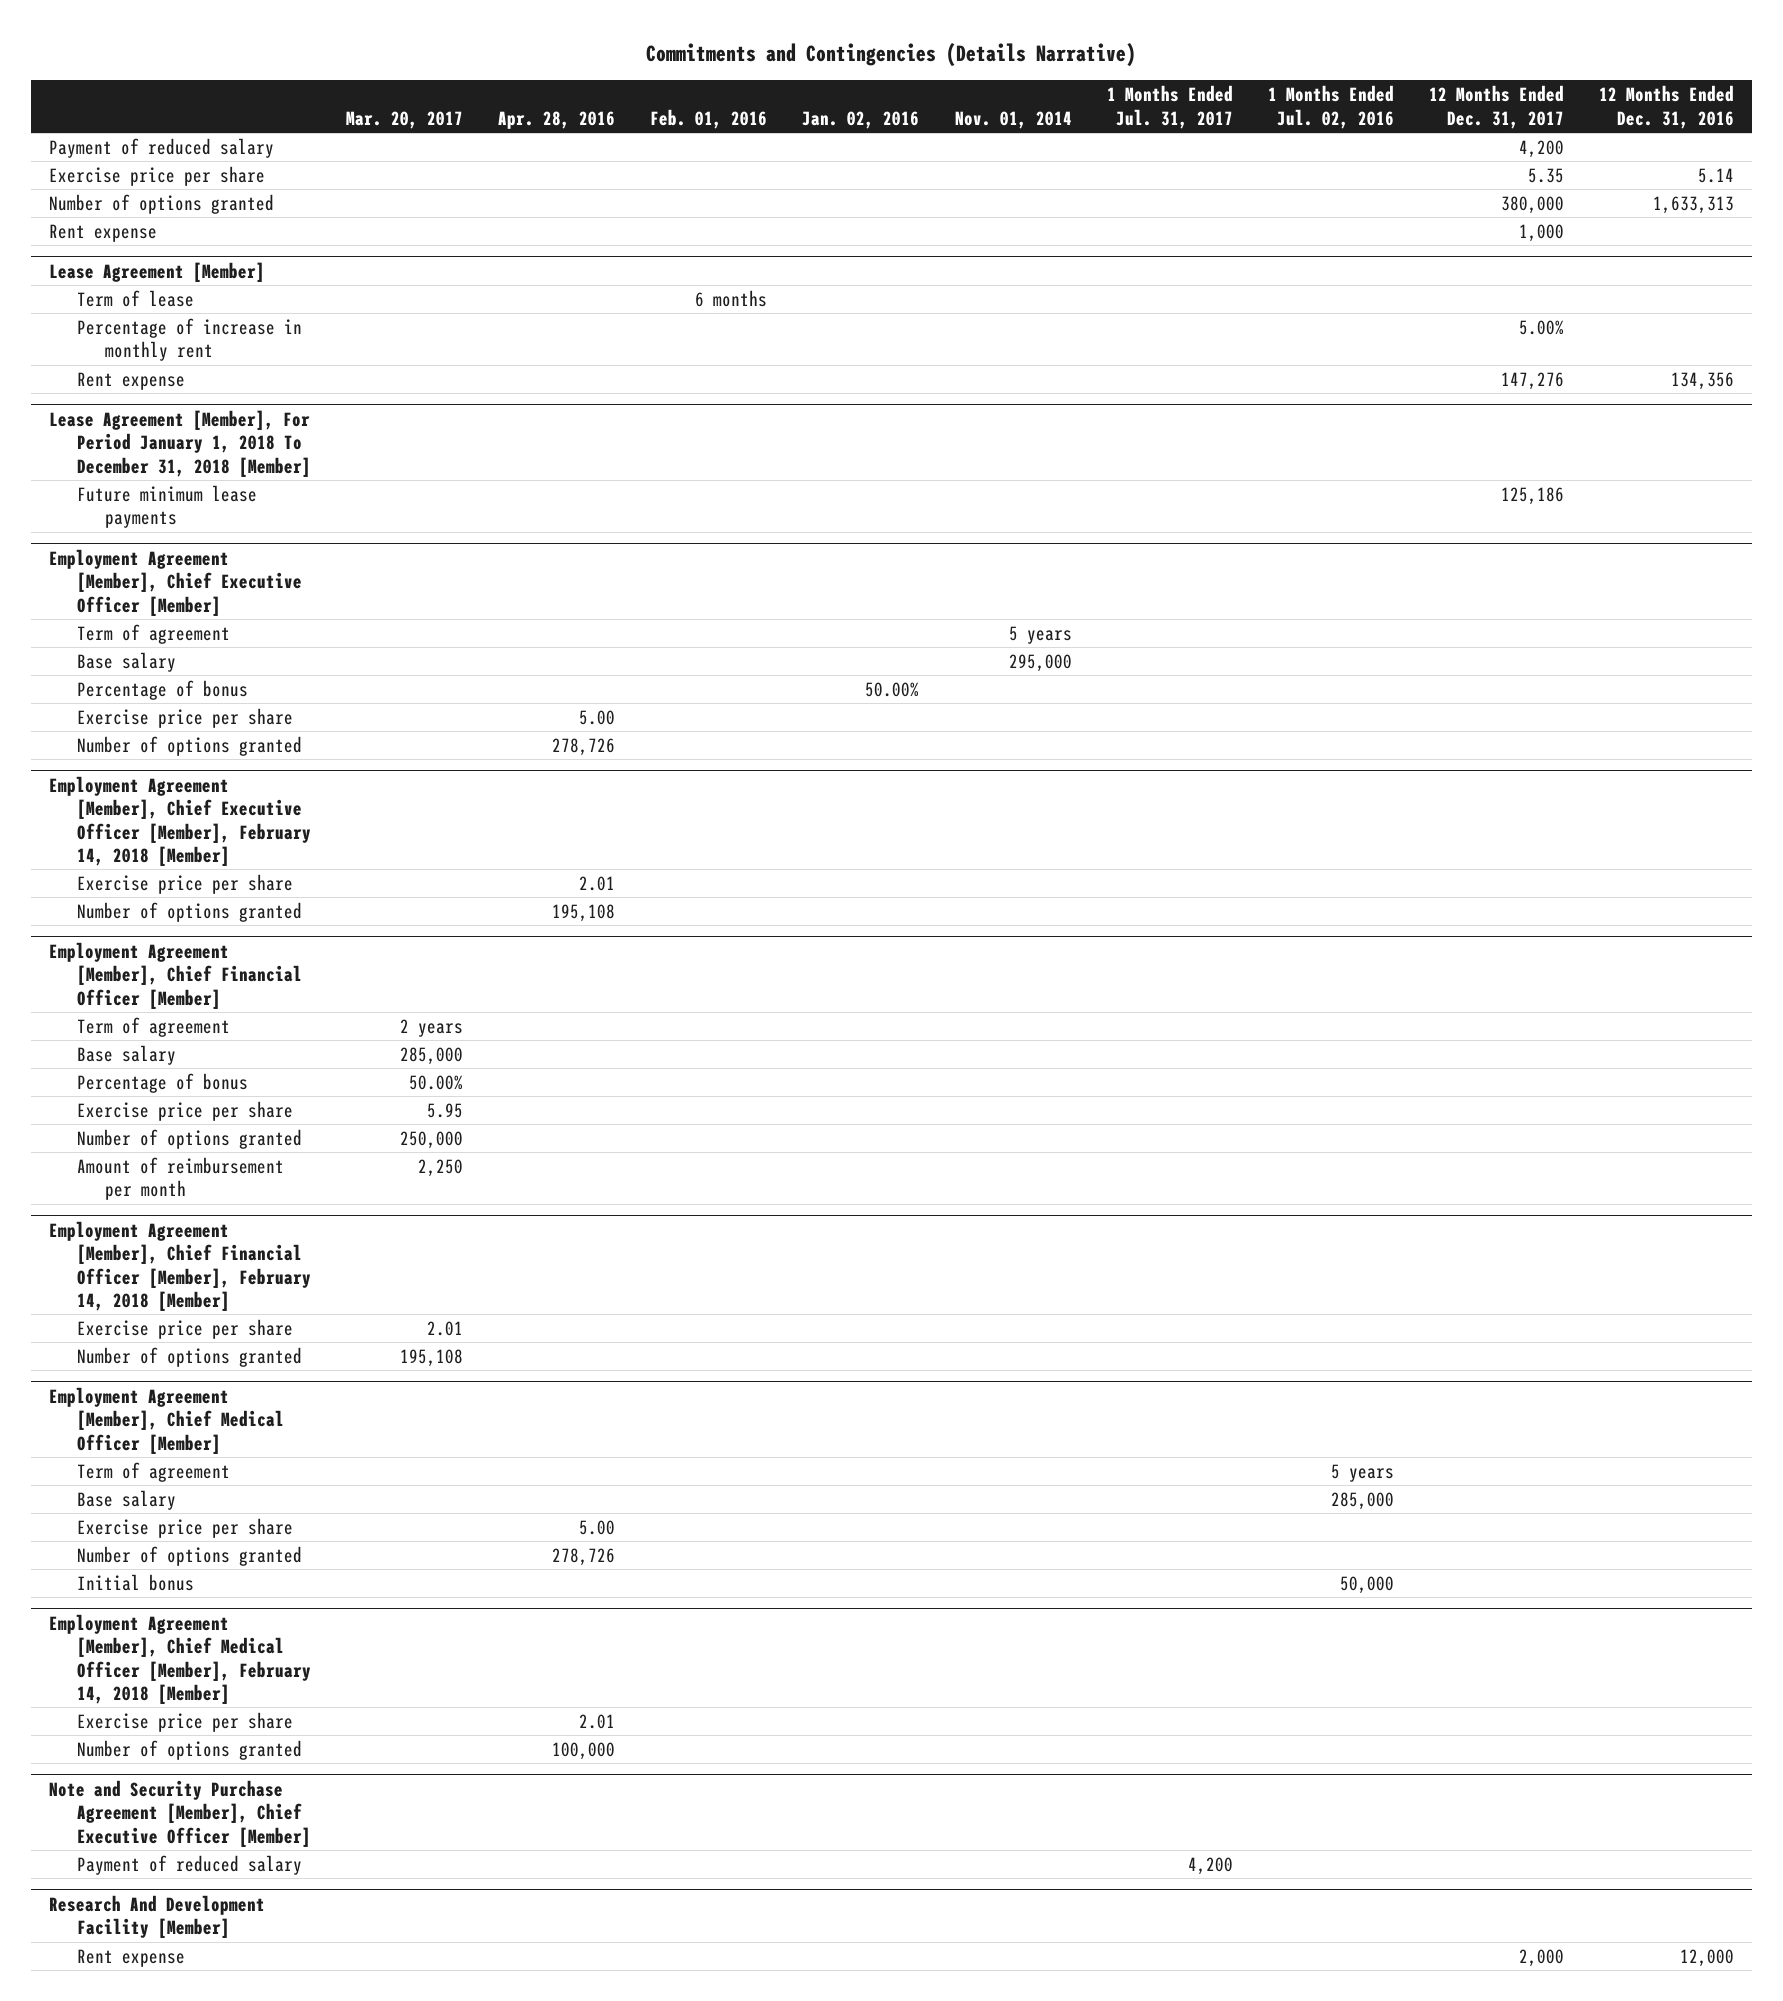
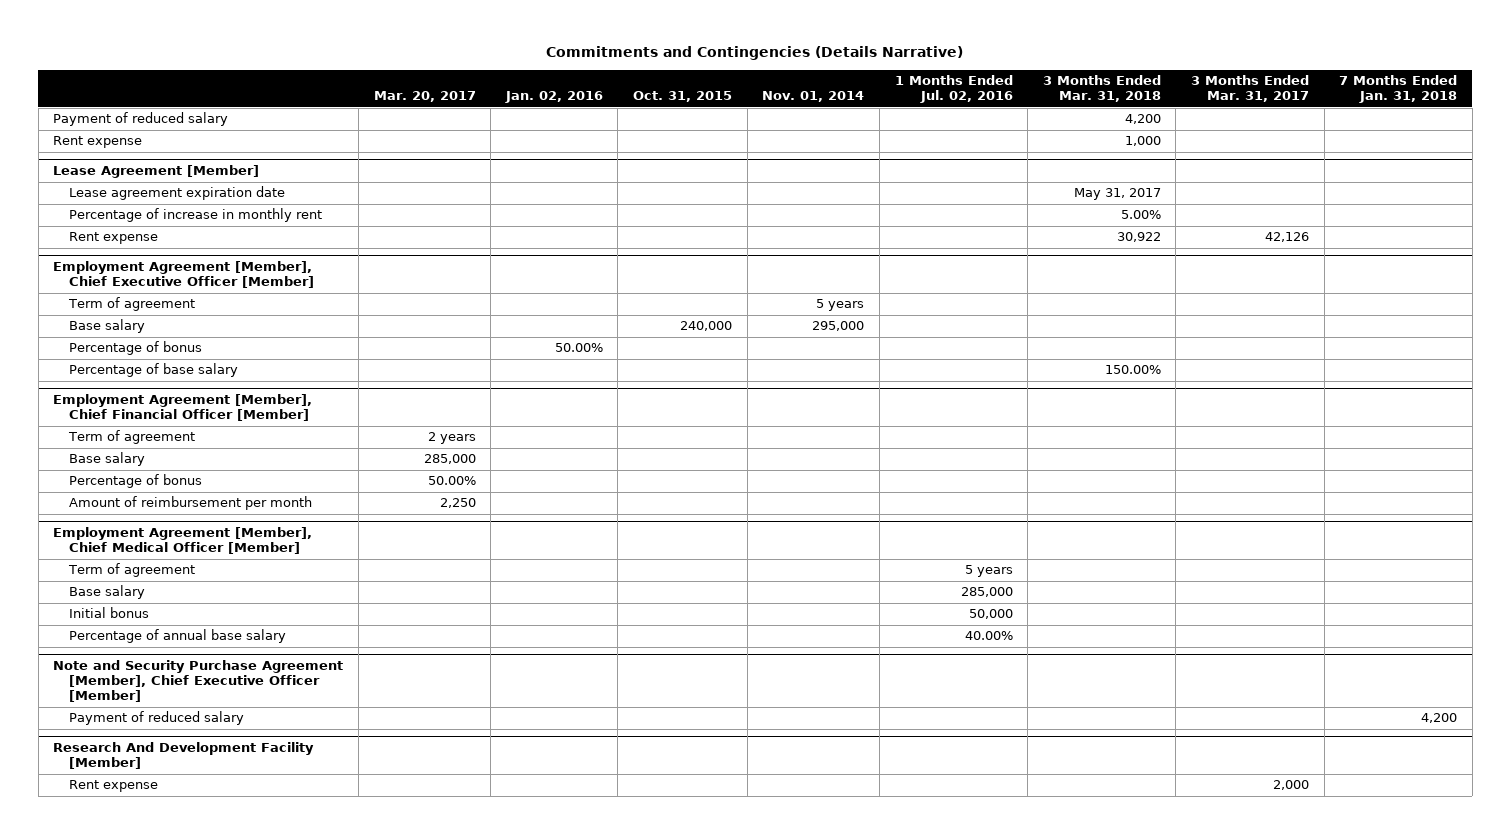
[498,110,616,129] Apr. 28, 2016 -> none
[650,108,768,129] Feb. 01, 2016 -> none
[1106,85,1233,129] 1 Months Ended Jul. 31, 2017 -> none
[1428,85,1564,129] 12 Months Ended Dec. 31, 2017 -> none
[1599,85,1735,129] 12 Months Ended Dec. 31, 2016 -> none
none -> [633,91,733,103] Oct. 31, 2015
none -> [1042,75,1161,103] 3 Months Ended Mar. 31, 2018
none -> [1191,75,1310,103] 3 Months Ended Mar. 31, 2017
none -> [1339,75,1458,104] 7 Months Ended Jan. 31, 2018
[48,165,265,186] Exercise price per share -> none
[48,193,274,214] Number of options granted -> none
[76,289,194,307] Term of lease -> none
none -> [68,186,285,201] Lease agreement expiration date
[48,409,311,477] Lease Agreement [Member], For Period January 1, 2018 To December 31, 2018 [Member] -> none
[76,484,257,529] Future minimum lease payments -> none
[76,707,293,728] Exercise price per share -> none
[76,735,302,756] Number of options granted -> none
[48,775,311,866] Employment Agreement [Member], Chief Executive Officer [Member], February 14, 2018 [Member] -> none
[76,873,293,894] Exercise price per share -> none
[76,901,302,922] Number of options granted -> none
none -> [68,363,238,378] Percentage of base salary
[76,1100,293,1121] Exercise price per share -> none
[76,1128,302,1149] Number of options granted -> none
[48,1220,311,1311] Employment Agreement [Member], Chief Financial Officer [Member], February 14, 2018 [Member] -> none
[76,1318,293,1339] Exercise price per share -> none
[76,1346,302,1367] Number of options granted -> none
[76,1517,293,1538] Exercise price per share -> none
[76,1545,302,1566] Number of options granted -> none
[48,1613,311,1704] Employment Agreement [Member], Chief Medical Officer [Member], February 14, 2018 [Member] -> none
[76,1711,293,1732] Exercise price per share -> none
[76,1739,302,1760] Number of options granted -> none
none -> [68,629,286,644] Percentage of annual base salary

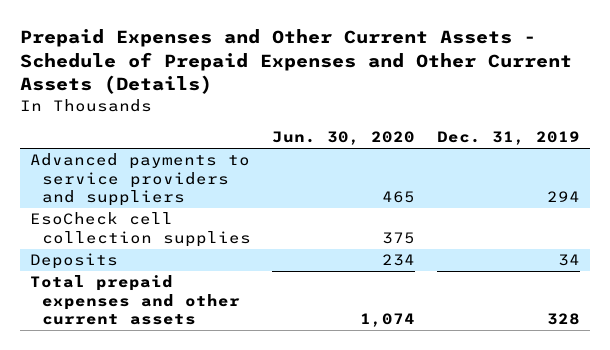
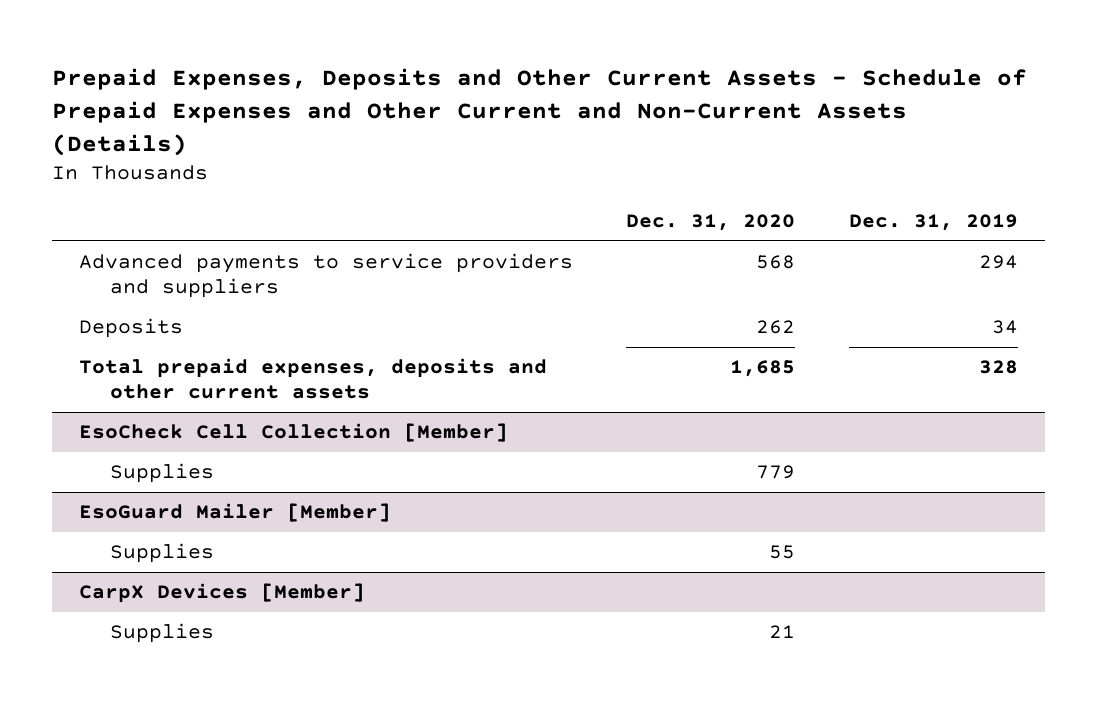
[19,29,572,95] Prepaid Expenses and Other Current Assets - Schedule of Prepaid Expenses and Other Current Assets (Details) -> [51,67,1027,156] Prepaid Expenses, Deposits and Other Current Assets - Schedule of Prepaid Expenses and Other Current and Non-Current Assets (Details)
[272,131,416,146] Jun. 30, 2020 -> none
none -> [626,214,796,232] Dec. 31, 2020
[30,212,252,247] EsoCheck cell collection supplies -> none
[30,275,241,326] Total prepaid expenses and other current assets -> [78,358,547,399] Total prepaid expenses, deposits and other current assets
none -> [78,423,508,443] EsoCheck Cell Collection [Member]
none -> [109,463,214,484] Supplies
none -> [78,503,391,523] EsoGuard Mailer [Member]
none -> [109,543,214,564] Supplies
none -> [78,583,365,604] CarpX Devices [Member]
none -> [109,623,214,644] Supplies

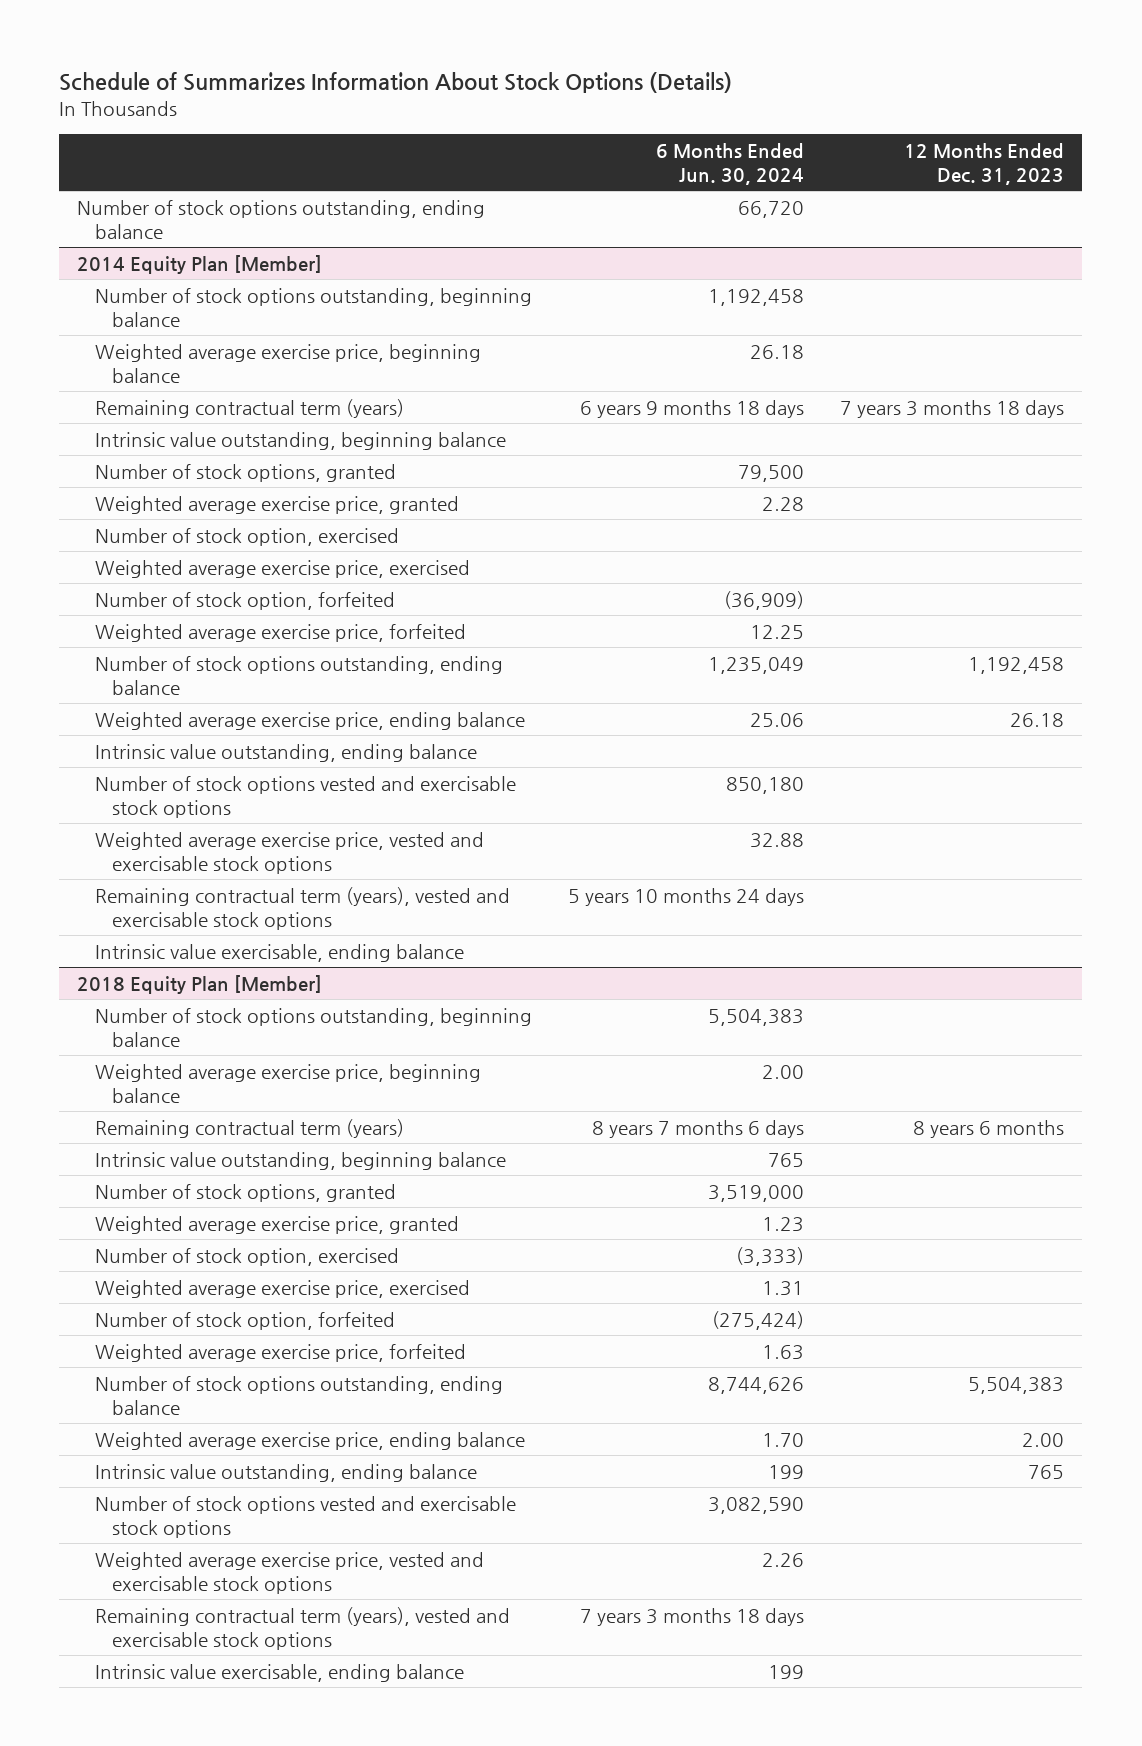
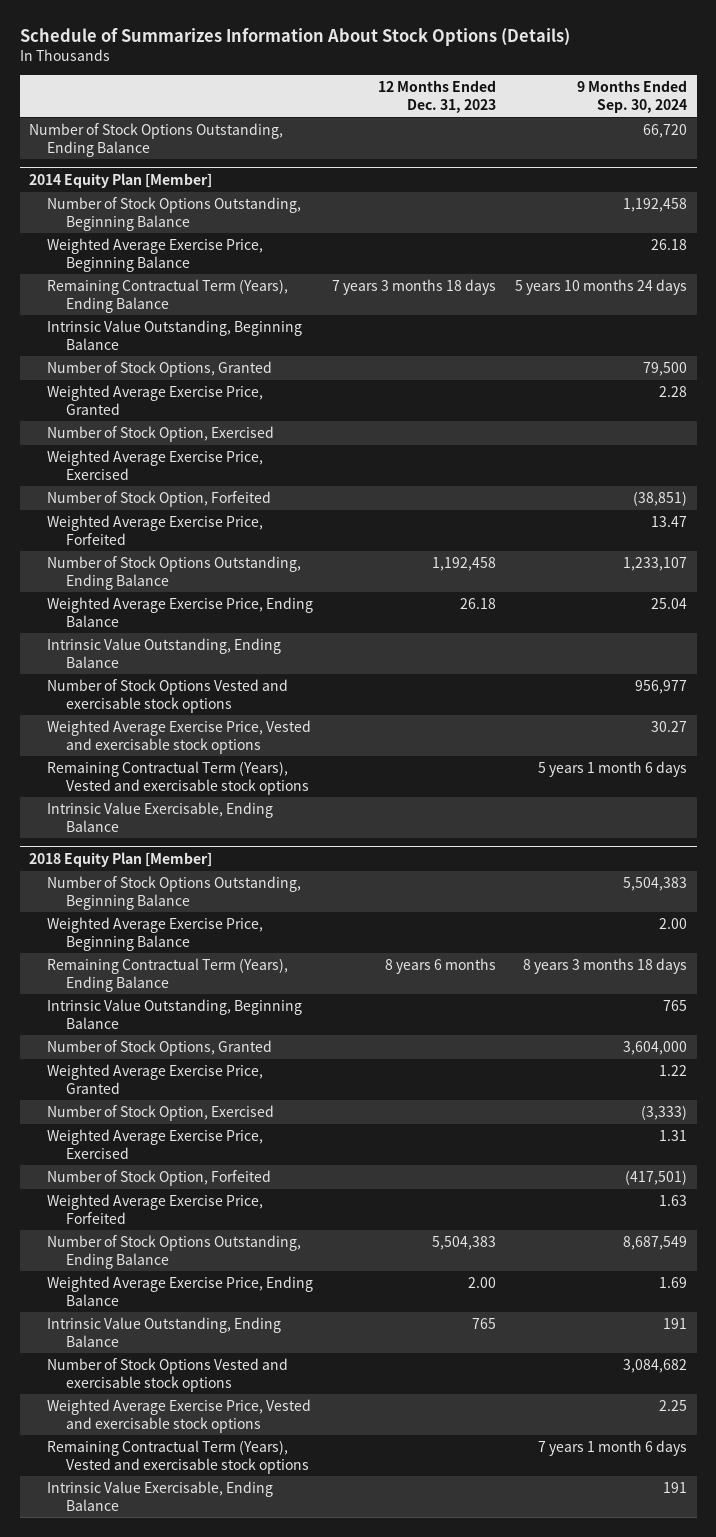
[655,142,804,186] 6 Months Ended Jun. 30, 2024 -> none
none -> [577,80,688,114] 9 Months Ended Sep. 30, 2024
[77,199,486,239] Number of stock options outstanding, ending balance -> [29,122,284,157] Number of Stock Options Outstanding, Ending Balance
[94,287,532,327] Number of stock options outstanding, beginning balance -> [47,196,302,231] Number of Stock Options Outstanding, Beginning Balance
[94,343,481,383] Weighted average exercise price, beginning balance -> [47,237,264,272] Weighted Average Exercise Price, Beginning Balance
[94,398,404,418] Remaining contractual term (years) -> [47,278,289,313] Remaining Contractual Term (Years), Ending Balance
[94,431,506,450] Intrinsic value outstanding, beginning balance -> [47,319,303,350] Intrinsic Value Outstanding, Beginning Balance
[94,463,396,482] Number of stock options, granted -> [47,360,273,377] Number of Stock Options, Granted
[94,495,459,514] Weighted average exercise price, granted -> [47,384,264,415] Weighted Average Exercise Price, Granted
[94,527,399,546] Number of stock option, exercised -> [47,425,275,442] Number of Stock Option, Exercised
[94,559,470,578] Weighted average exercise price, exercised -> [47,449,264,480] Weighted Average Exercise Price, Exercised
[94,591,395,610] Number of stock option, forfeited -> [47,490,272,507] Number of Stock Option, Forfeited
[94,623,466,642] Weighted average exercise price, forfeited -> [47,514,264,545] Weighted Average Exercise Price, Forfeited
[94,655,503,695] Number of stock options outstanding, ending balance -> [47,555,302,590] Number of Stock Options Outstanding, Ending Balance
[94,711,525,730] Weighted average exercise price, ending balance -> [47,596,314,627] Weighted Average Exercise Price, Ending Balance
[94,743,477,762] Intrinsic value outstanding, ending balance -> [47,637,282,668] Intrinsic Value Outstanding, Ending Balance
[94,775,516,818] Number of stock options vested and exercisable stock options -> [47,678,289,713] Number of Stock Options Vested and exercisable stock options
[94,831,484,874] Weighted average exercise price, vested and exercisable stock options -> [47,719,312,754] Weighted Average Exercise Price, Vested and exercisable stock options
[94,886,510,930] Remaining contractual term (years), vested and exercisable stock options -> [47,760,309,795] Remaining Contractual Term (Years), Vested and exercisable stock options
[94,943,464,962] Intrinsic value exercisable, ending balance -> [47,801,274,832] Intrinsic Value Exercisable, Ending Balance
[94,1007,532,1047] Number of stock options outstanding, beginning balance -> [47,875,302,910] Number of Stock Options Outstanding, Beginning Balance
[94,1063,481,1103] Weighted average exercise price, beginning balance -> [47,916,264,951] Weighted Average Exercise Price, Beginning Balance
[94,1118,404,1138] Remaining contractual term (years) -> [47,957,289,992] Remaining Contractual Term (Years), Ending Balance
[94,1151,506,1170] Intrinsic value outstanding, beginning balance -> [47,998,303,1029] Intrinsic Value Outstanding, Beginning Balance
[94,1183,396,1202] Number of stock options, granted -> [47,1039,273,1056] Number of Stock Options, Granted
[94,1215,459,1234] Weighted average exercise price, granted -> [47,1063,264,1094] Weighted Average Exercise Price, Granted
[94,1247,399,1266] Number of stock option, exercised -> [47,1104,275,1121] Number of Stock Option, Exercised
[94,1279,470,1298] Weighted average exercise price, exercised -> [47,1128,264,1159] Weighted Average Exercise Price, Exercised
[94,1311,395,1330] Number of stock option, forfeited -> [47,1169,272,1186] Number of Stock Option, Forfeited
[94,1343,466,1362] Weighted average exercise price, forfeited -> [47,1193,264,1224] Weighted Average Exercise Price, Forfeited
[94,1375,503,1415] Number of stock options outstanding, ending balance -> [47,1234,302,1269] Number of Stock Options Outstanding, Ending Balance
[94,1431,525,1450] Weighted average exercise price, ending balance -> [47,1275,314,1306] Weighted Average Exercise Price, Ending Balance
[94,1463,477,1482] Intrinsic value outstanding, ending balance -> [47,1316,282,1347] Intrinsic Value Outstanding, Ending Balance
[94,1495,516,1538] Number of stock options vested and exercisable stock options -> [47,1357,289,1392] Number of Stock Options Vested and exercisable stock options
[94,1551,484,1594] Weighted average exercise price, vested and exercisable stock options -> [47,1398,312,1433] Weighted Average Exercise Price, Vested and exercisable stock options
[94,1606,510,1650] Remaining contractual term (years), vested and exercisable stock options -> [47,1439,309,1474] Remaining Contractual Term (Years), Vested and exercisable stock options
[94,1663,464,1682] Intrinsic value exercisable, ending balance -> [47,1480,274,1511] Intrinsic Value Exercisable, Ending Balance

